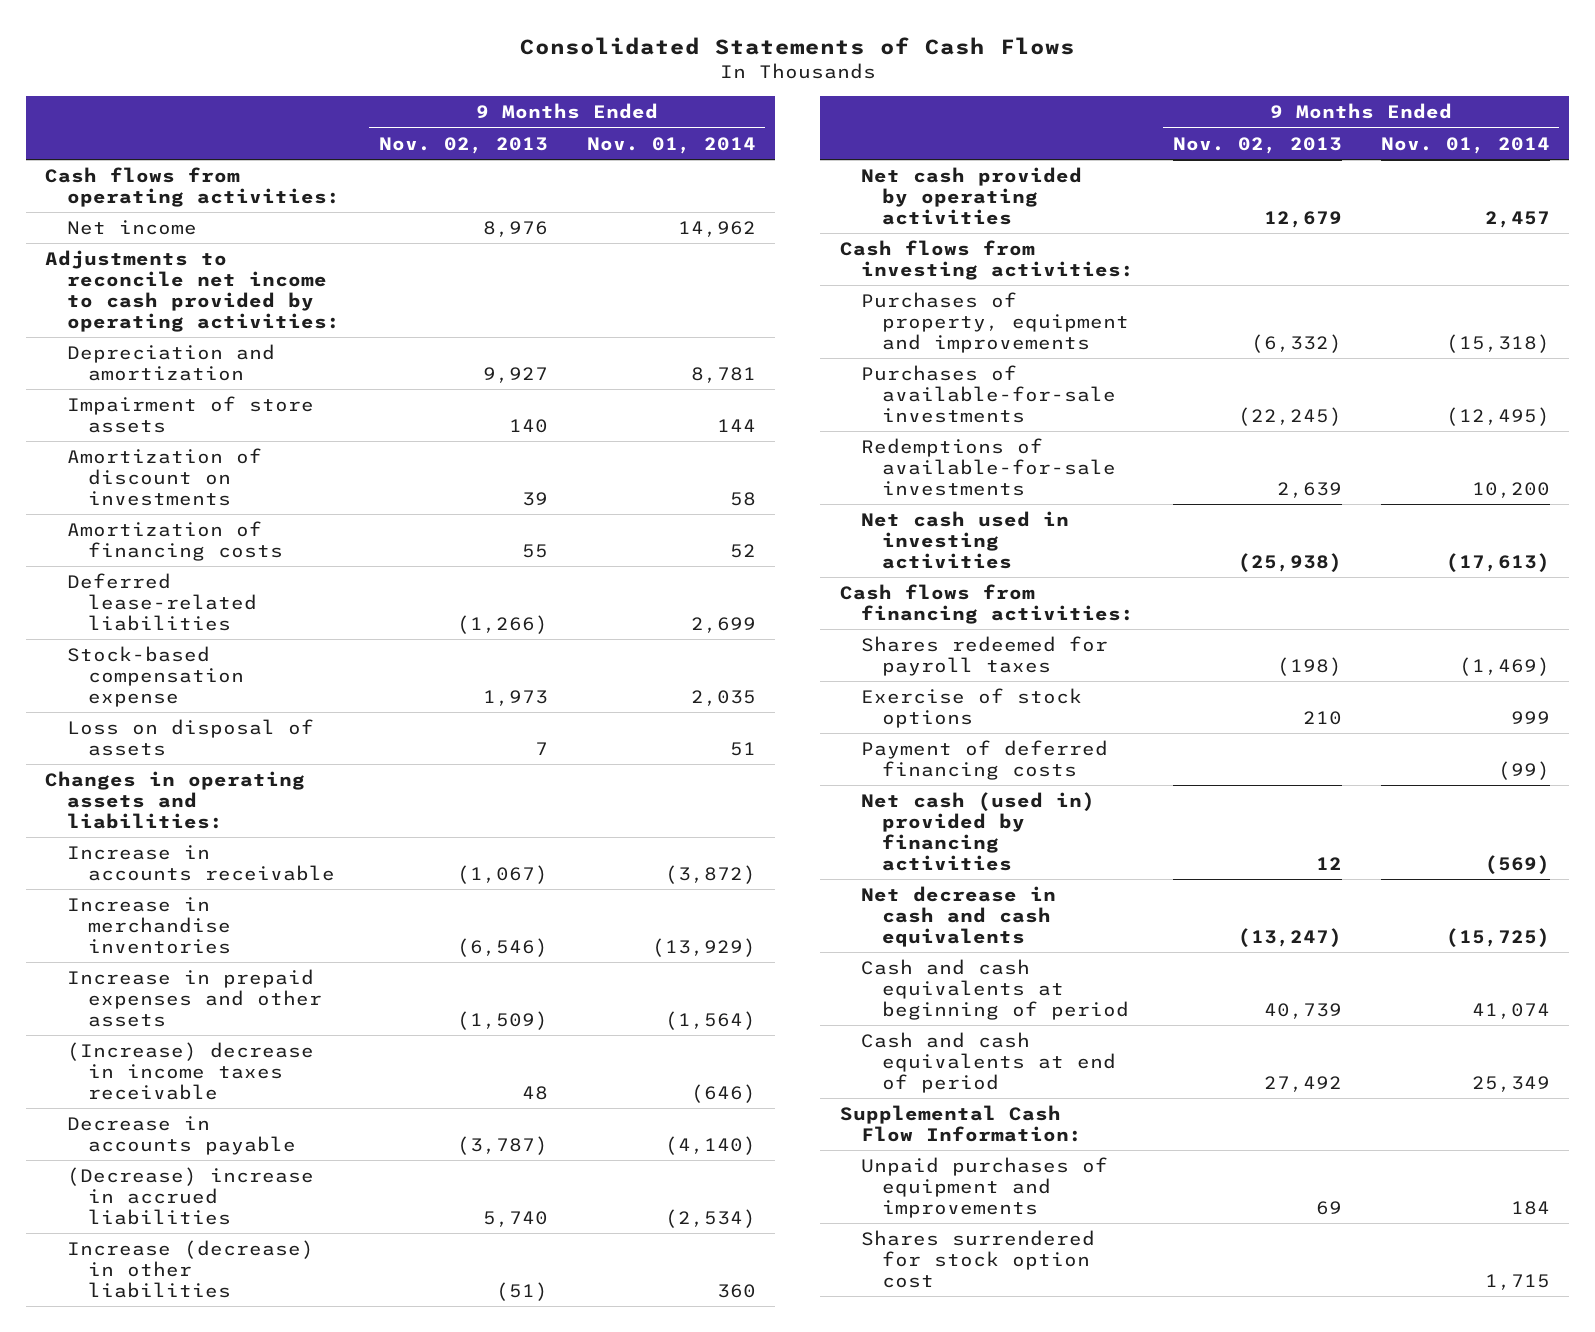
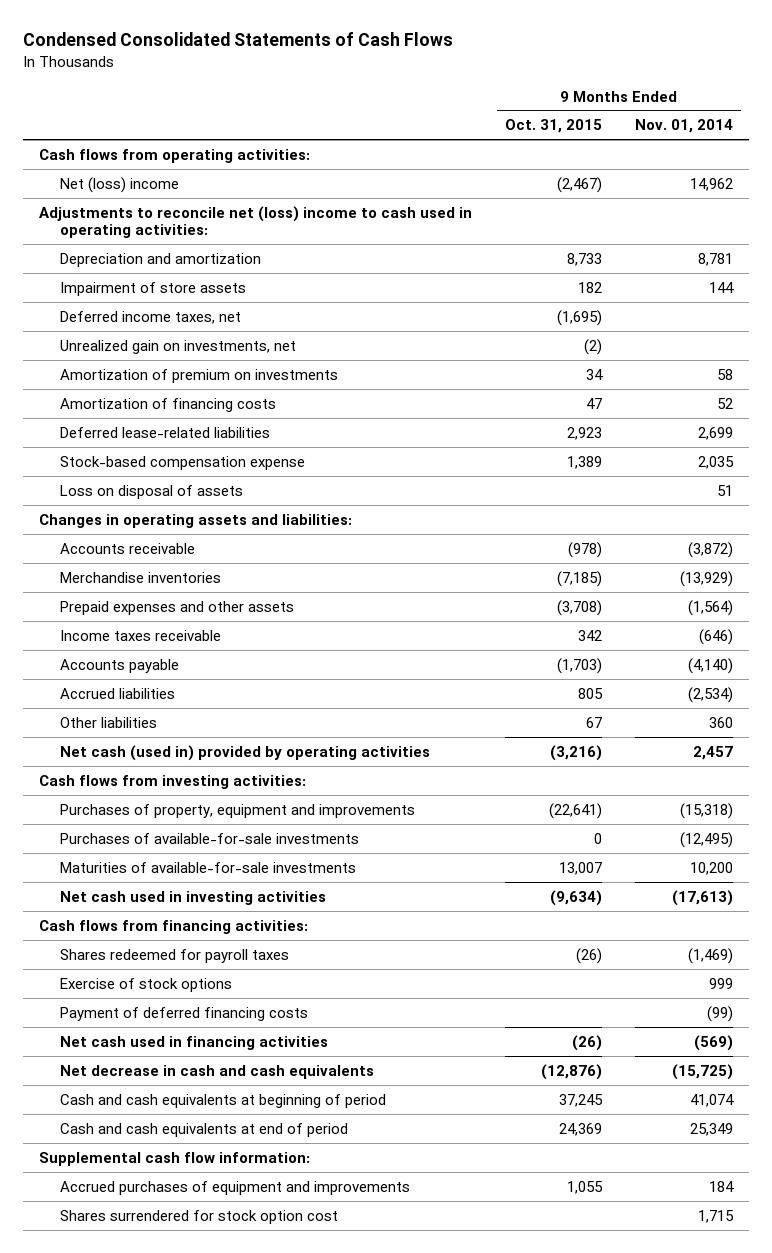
[519,36,1075,55] Consolidated Statements of Cash Flows -> [22,32,453,47] Condensed Consolidated Statements of Cash Flows
[378,136,548,154] Nov. 02, 2013 -> none
none -> [504,119,602,134] Oct. 31, 2015
[66,219,197,235] Net income -> [59,176,179,193] Net (loss) income
[45,249,340,332] Adjustments to reconcile net income to cash provided by operating activities: -> [39,205,473,239] Adjustments to reconcile net (loss) income to cash used in operating activities:
none -> [59,310,241,324] Deferred income taxes, net
none -> [59,339,296,354] Unrealized gain on investments, net
[66,447,262,506] Amortization of discount on investments -> [59,368,338,383] Amortization of premium on investments
[66,844,336,881] Increase in accounts receivable -> [59,542,195,554] Accounts receivable
[66,896,232,954] Increase in merchandise inventories -> [59,571,221,583] Merchandise inventories
[66,968,323,1027] Increase in prepaid expenses and other assets -> [59,600,294,615] Prepaid expenses and other assets
[66,1041,314,1100] (Increase) decrease in income taxes receivable -> [59,629,221,641] Income taxes receivable
[66,1115,297,1155] Decrease in accounts payable -> [59,658,179,673] Accounts payable
[66,1166,314,1225] (Decrease) increase in accrued liabilities -> [59,687,175,699] Accrued liabilities
[66,1239,314,1298] Increase (decrease) in other liabilities -> [59,716,157,728] Other liabilities
[860,166,1082,225] Net cash provided by operating activities -> [59,744,430,761] Net cash (used in) provided by operating activities
[860,437,1117,496] Redemptions of available-for-sale investments -> [59,861,356,873] Maturities of available-for-sale investments
[860,791,1095,871] Net cash (used in) provided by financing activities -> [59,1035,328,1050] Net cash used in financing activities
[839,1104,1082,1142] Supplemental Cash Flow Information: -> [39,1151,311,1166] Supplemental cash flow information:
[860,1156,1108,1218] Unpaid purchases of equipment and improvements -> [59,1180,410,1195] Accrued purchases of equipment and improvements

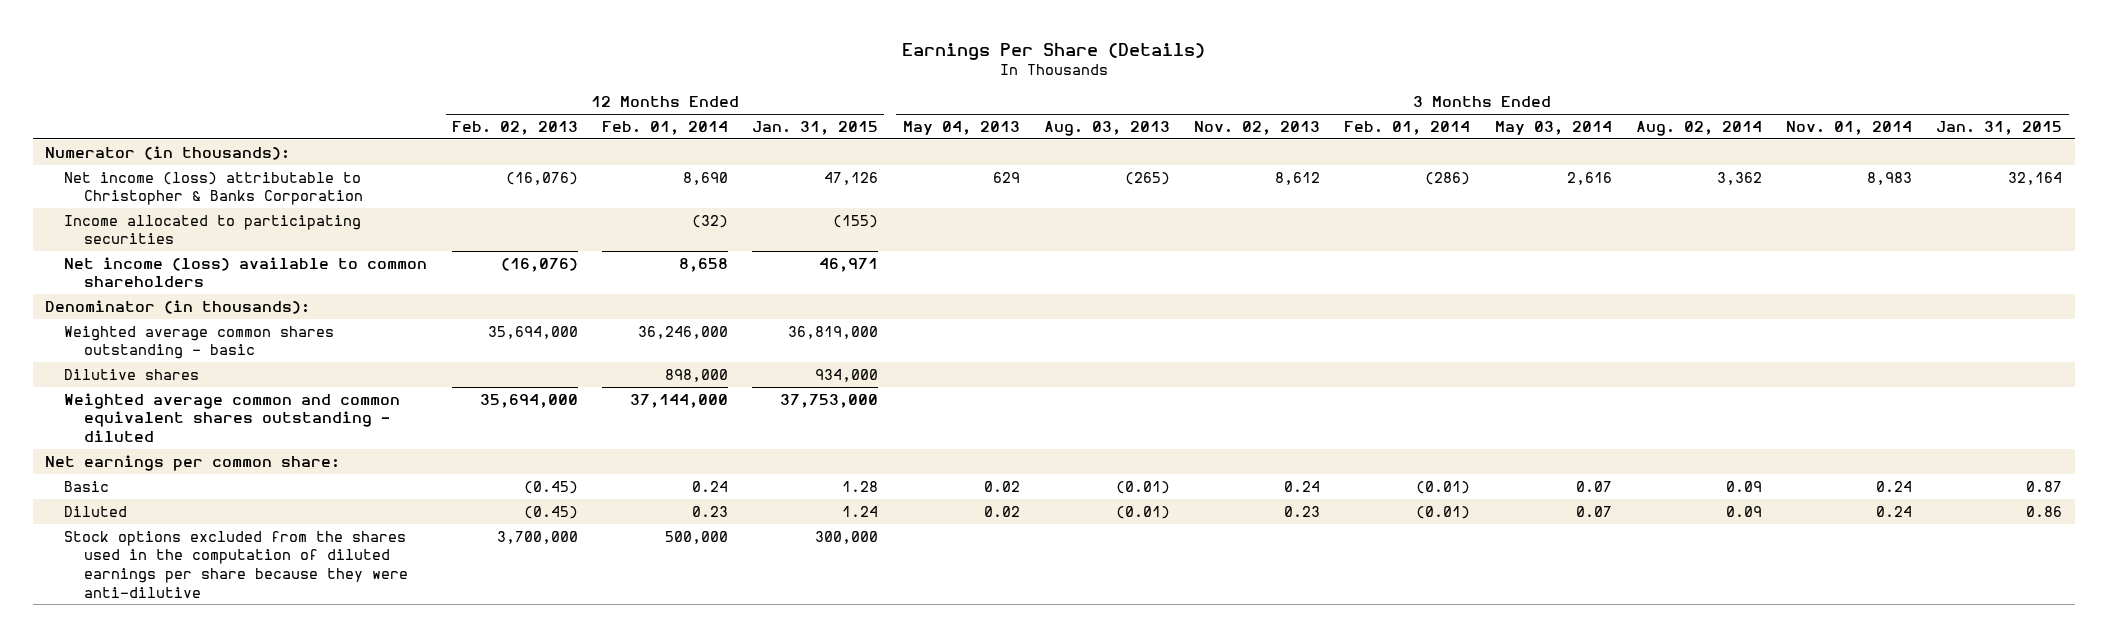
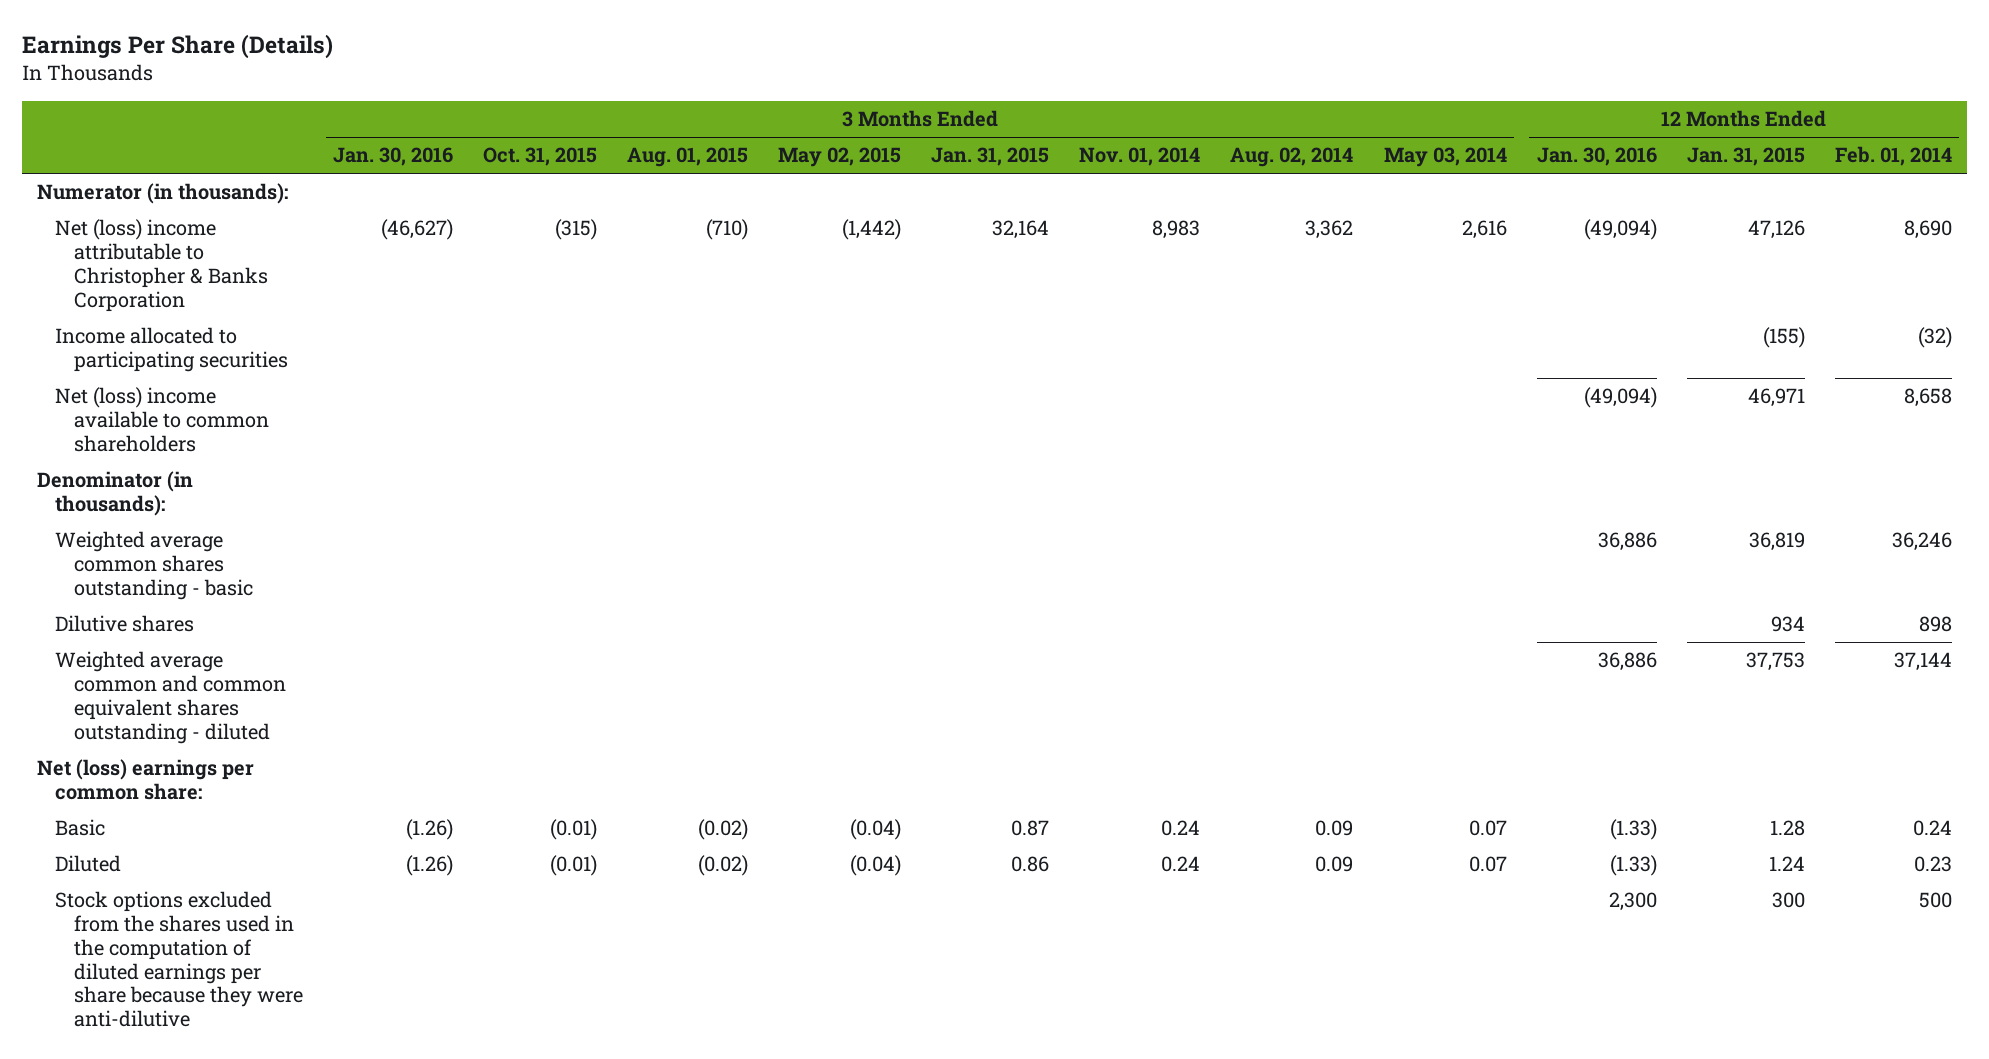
[451,120,578,135] Feb. 02, 2013 -> none
[902,120,1020,135] May 04, 2013 -> none
[1043,120,1170,136] Aug. 03, 2013 -> none
[1194,120,1321,135] Nov. 02, 2013 -> none
[1344,120,1471,135] Feb. 01, 2014 -> none
none -> [333,147,454,167] Jan. 30, 2016
none -> [483,147,598,167] Oct. 31, 2015
none -> [627,147,749,168] Aug. 01, 2015
none -> [778,147,902,168] May 02, 2015
none -> [1536,147,1657,167] Jan. 30, 2016
[64,171,363,206] Net income (loss) attributable to Christopher & Banks Corporation -> [55,219,268,312] Net (loss) income attributable to Christopher & Banks Corporation
[64,256,428,288] Net income (loss) available to common shareholders -> [55,387,269,452] Net (loss) income available to common shareholders
[637,325,728,339] 36,246,000 -> [1891,532,1952,552] 36,246
[788,325,879,339] 36,819,000 -> [1748,532,1805,552] 36,819
[664,368,728,382] 898,000 -> [1918,616,1952,633] 898
[815,368,879,382] 934,000 -> [1770,616,1805,633] 934
[629,393,728,408] 37,144,000 -> [1893,652,1952,672] 37,144
[780,393,879,408] 37,753,000 -> [1745,652,1805,672] 37,753
[45,454,341,471] Net earnings per common share: -> [36,759,254,801] Net (loss) earnings per common share:
[664,530,728,544] 500,000 -> [1918,892,1952,909] 500
[815,530,879,544] 300,000 -> [1771,892,1805,909] 300

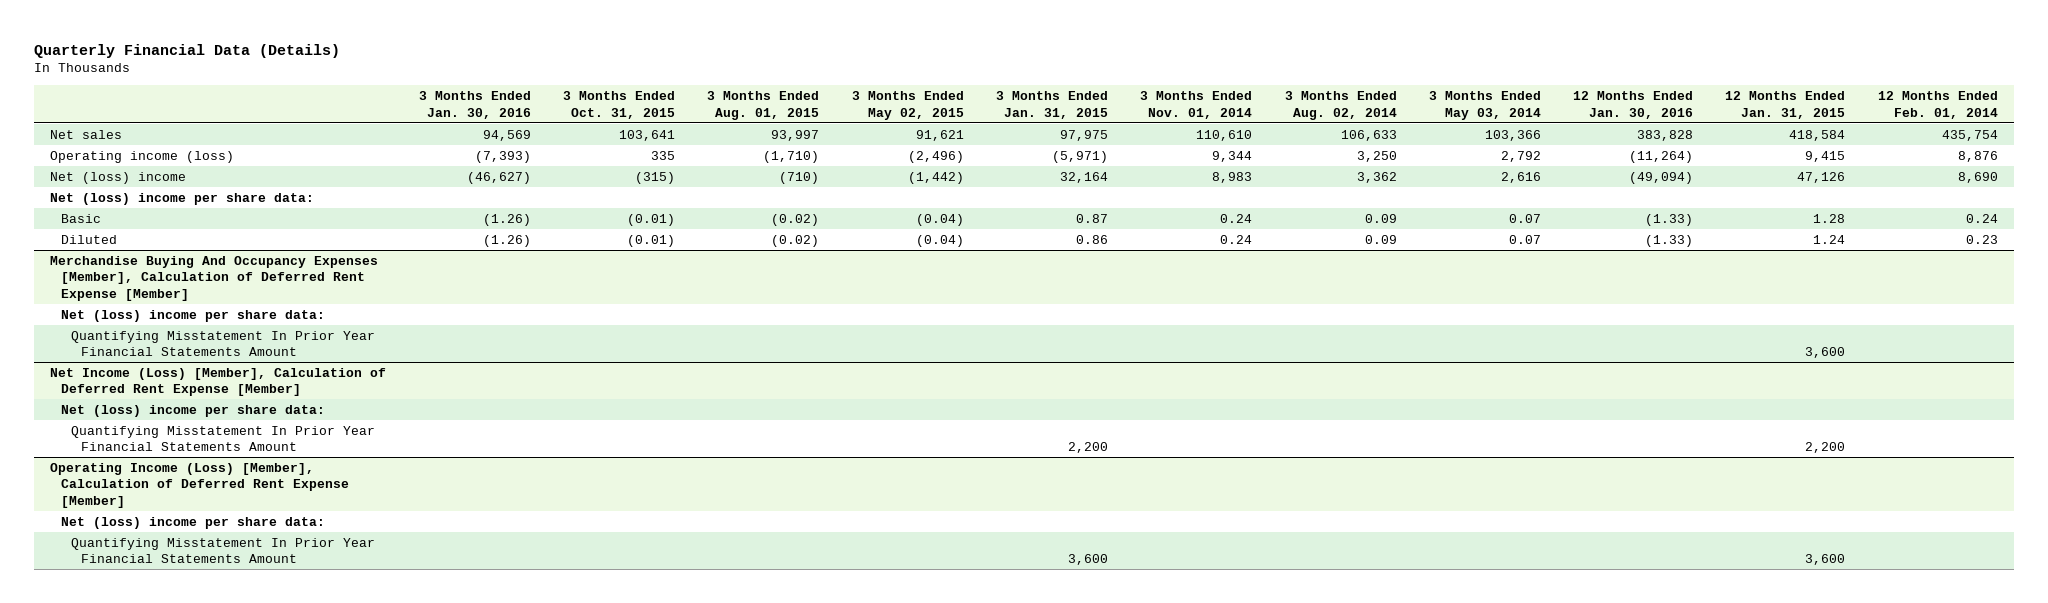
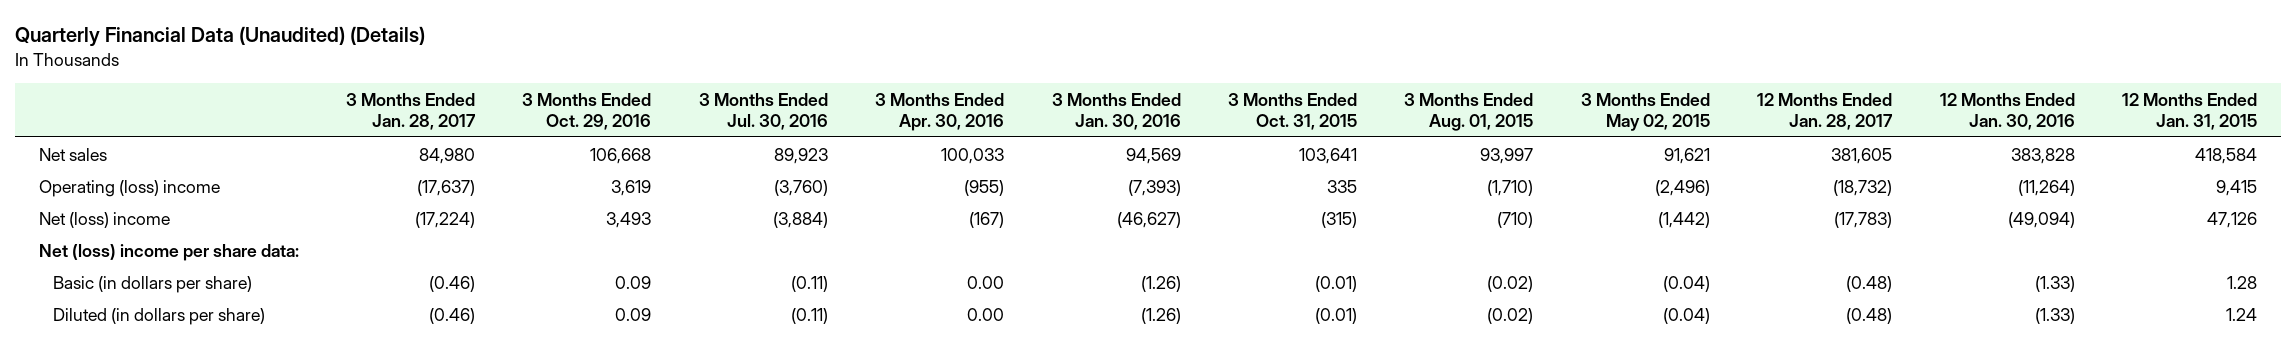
[34,43,341,58] Quarterly Financial Data (Details) -> [14,25,425,47] Quarterly Financial Data (Unaudited) (Details)
[995,91,1108,119] 3 Months Ended Jan. 31, 2015 -> none
[1140,91,1253,119] 3 Months Ended Nov. 01, 2014 -> none
[1284,91,1397,120] 3 Months Ended Aug. 02, 2014 -> none
[1428,91,1541,120] 3 Months Ended May 03, 2014 -> none
[1877,91,1998,119] 12 Months Ended Feb. 01, 2014 -> none
none -> [345,92,476,130] 3 Months Ended Jan. 28, 2017
none -> [522,92,652,130] 3 Months Ended Oct. 29, 2016
none -> [698,92,828,130] 3 Months Ended Jul. 30, 2016
none -> [875,92,1005,131] 3 Months Ended Apr. 30, 2016
none -> [1757,92,1894,130] 12 Months Ended Jan. 28, 2017
[50,150,235,163] Operating income (loss) -> [38,179,220,197] Operating (loss) income
[50,255,379,301] Merchandise Buying And Occupancy Expenses [Member], Calculation of Deferred Rent Expense [Member] -> none
[60,309,325,322] Net (loss) income per share data: -> none
[71,330,376,357] Quantifying Misstatement In Prior Year Financial Statements Amount -> none
[50,367,387,397] Net Income (Loss) [Member], Calculation of Deferred Rent Expense [Member] -> none
[60,404,325,417] Net (loss) income per share data: -> none
[71,425,376,452] Quantifying Misstatement In Prior Year Financial Statements Amount -> none
[50,462,349,508] Operating Income (Loss) [Member], Calculation of Deferred Rent Expense [Member] -> none
[60,516,325,529] Net (loss) income per share data: -> none
[71,537,376,564] Quantifying Misstatement In Prior Year Financial Statements Amount -> none
[60,213,101,223] Basic -> [52,275,252,293] Basic (in dollars per share)
[60,234,117,244] Diluted -> [52,307,265,325] Diluted (in dollars per share)

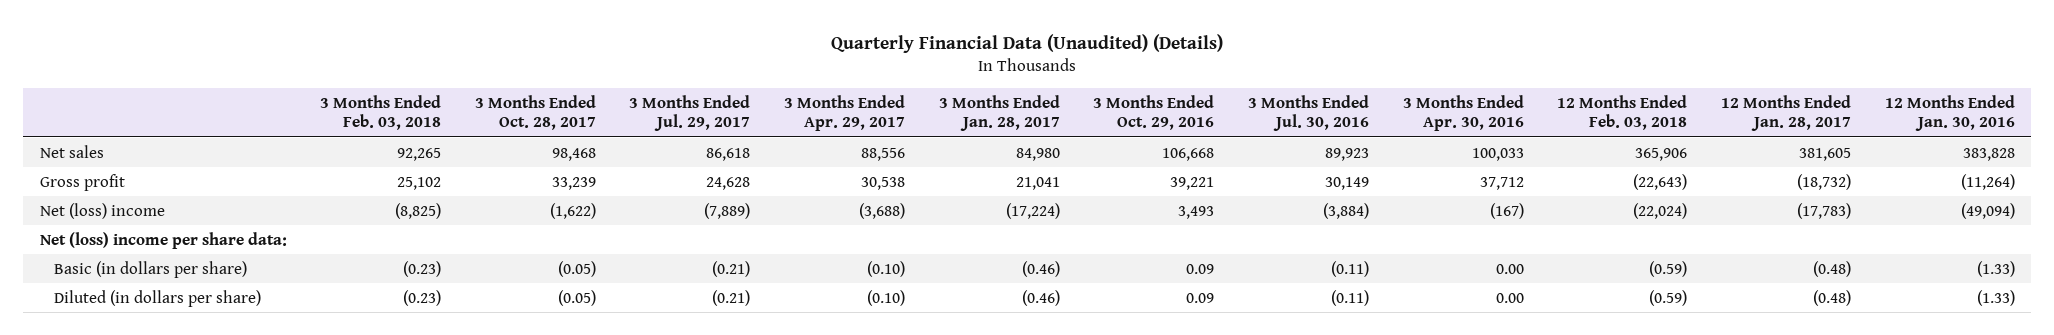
[1051,92,1181,130] 3 Months Ended Jan. 30, 2016 -> none
[1227,92,1357,130] 3 Months Ended Oct. 31, 2015 -> none
[1404,92,1534,131] 3 Months Ended Aug. 01, 2015 -> none
[1580,92,1710,131] 3 Months Ended May 02, 2015 -> none
[2121,92,2257,130] 12 Months Ended Jan. 31, 2015 -> none
none -> [320,94,442,131] 3 Months Ended Feb. 03, 2018
none -> [474,94,596,131] 3 Months Ended Oct. 28, 2017
none -> [629,94,751,132] 3 Months Ended Jul. 29, 2017
none -> [784,94,906,132] 3 Months Ended Apr. 29, 2017
none -> [1557,94,1688,131] 12 Months Ended Feb. 03, 2018
[38,179,220,197] Operating (loss) income -> none
none -> [39,173,125,191] Gross profit

